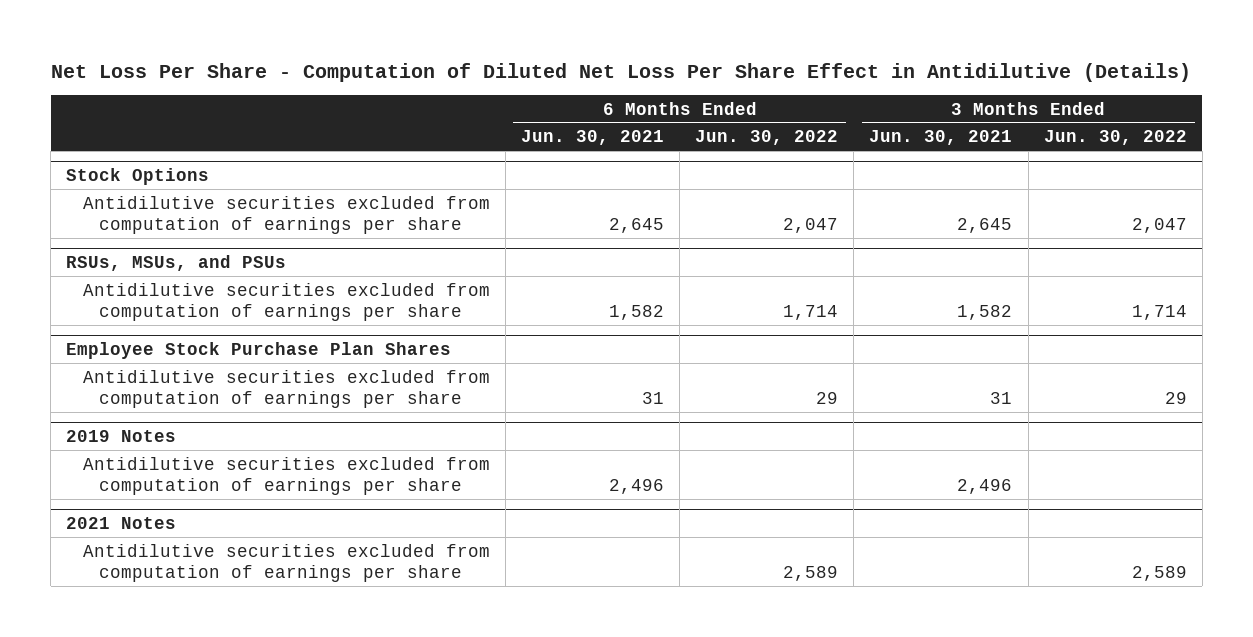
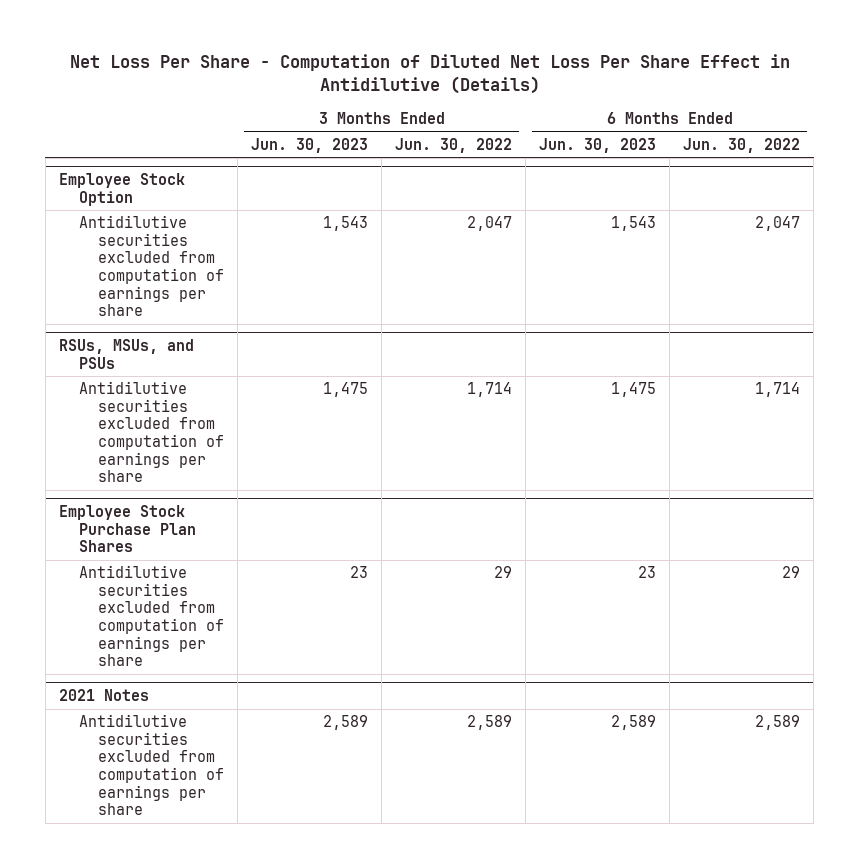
[520,130,664,146] Jun. 30, 2021 -> none
[869,130,1013,146] Jun. 30, 2021 -> none
none -> [251,137,369,153] Jun. 30, 2023
none -> [539,137,657,153] Jun. 30, 2023
[66,168,210,186] Stock Options -> [58,173,185,206] Employee Stock Option
[66,430,177,443] 2019 Notes -> none
[82,456,490,495] Antidilutive securities excluded from computation of earnings per share -> none

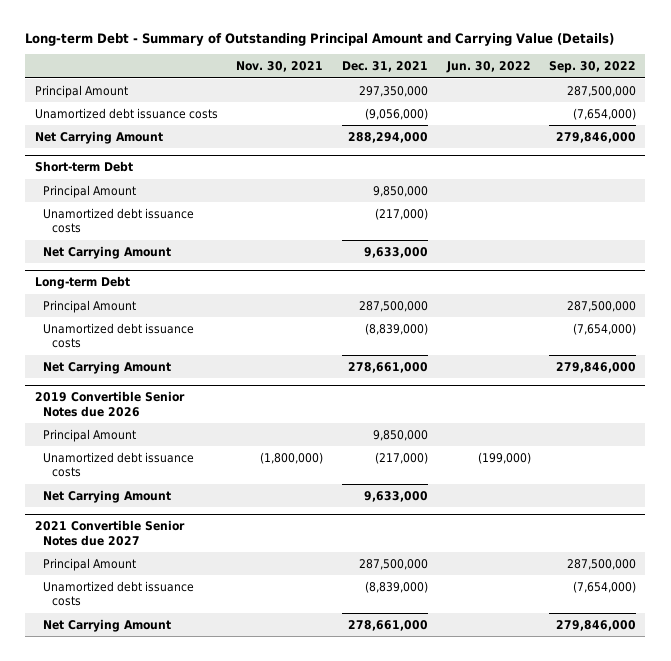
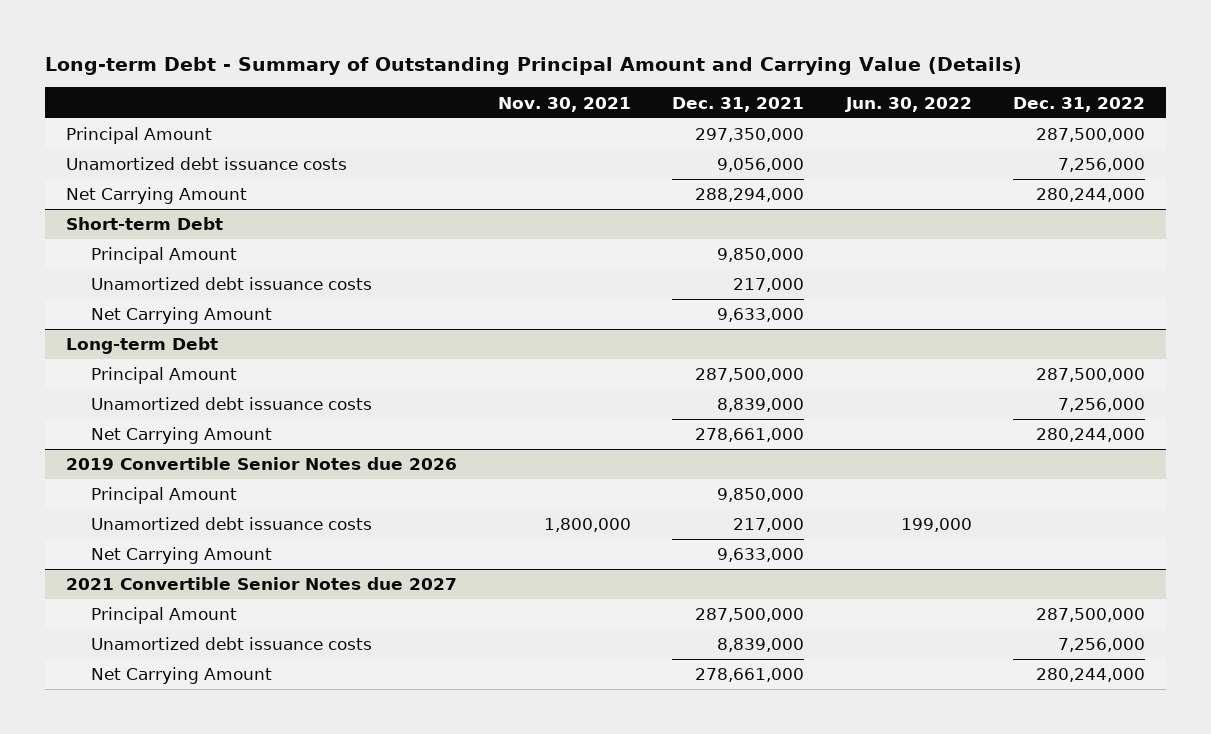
[549,61,637,74] Sep. 30, 2022 -> none
none -> [1013,96,1146,112] Dec. 31, 2022
[364,107,428,120] (9,056,000) -> [717,158,805,173] 9,056,000
[374,207,428,220] (217,000) -> [733,278,805,293] 217,000
[364,322,428,335] (8,839,000) -> [717,398,805,413] 8,839,000
[260,451,324,464] (1,800,000) -> [543,518,631,533] 1,800,000
[374,451,428,464] (217,000) -> [733,518,805,533] 217,000
[477,451,531,464] (199,000) -> [900,518,972,533] 199,000
[364,580,428,593] (8,839,000) -> [717,638,805,653] 8,839,000

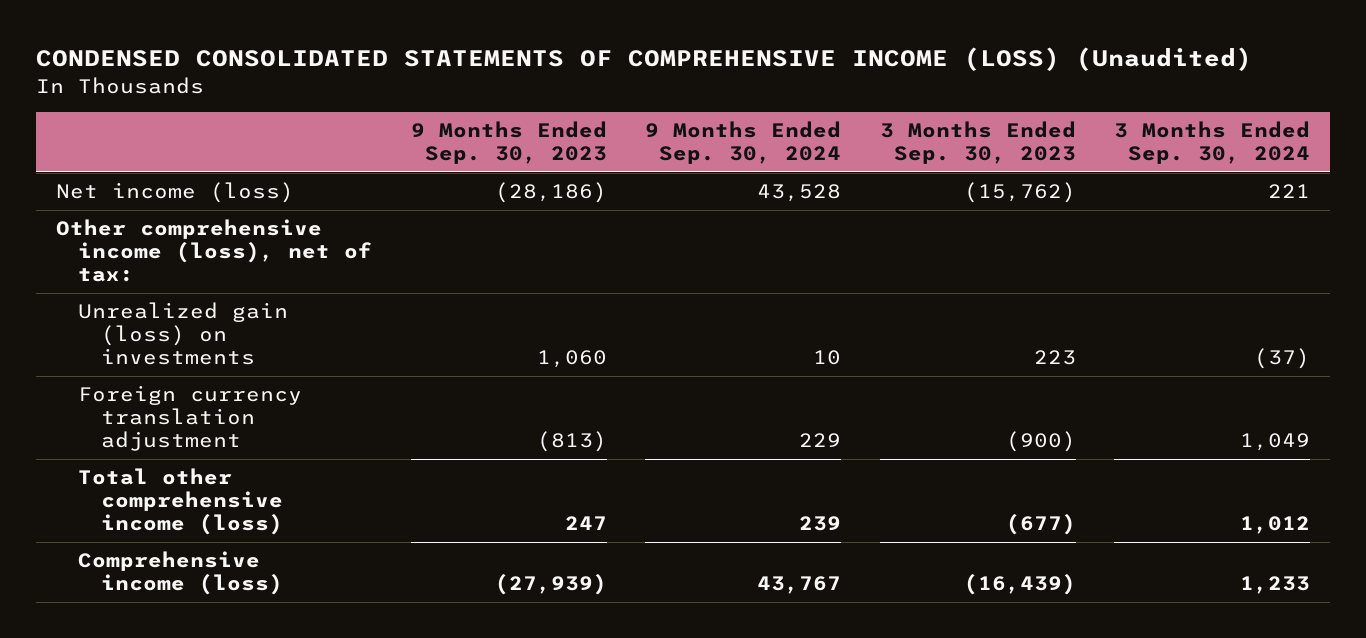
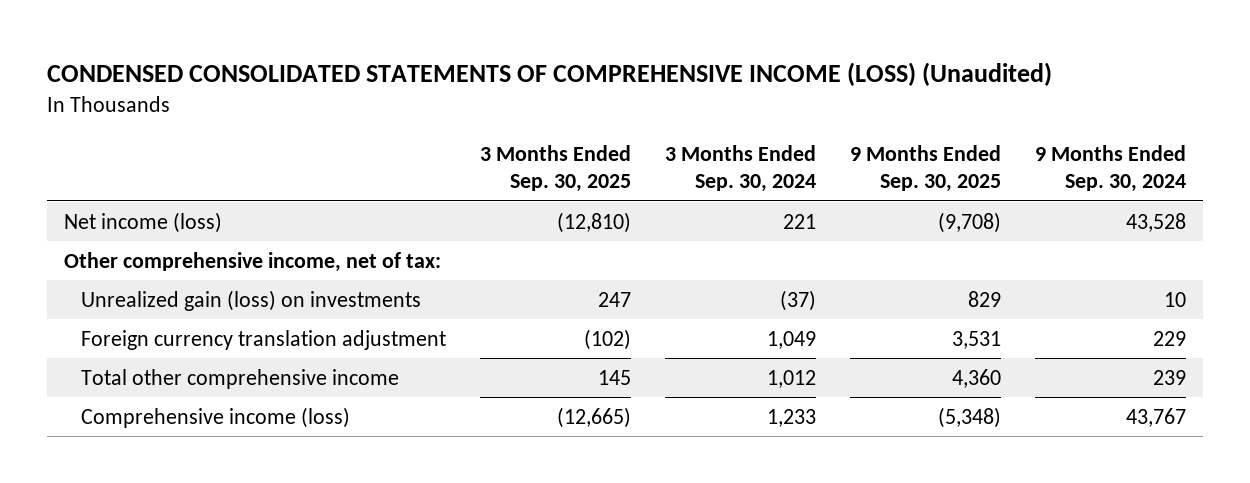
[410,121,607,165] 9 Months Ended Sep. 30, 2023 -> none
[879,121,1076,165] 3 Months Ended Sep. 30, 2023 -> none
none -> [479,144,631,193] 3 Months Ended Sep. 30, 2025
none -> [849,144,1001,193] 9 Months Ended Sep. 30, 2025
[55,219,373,283] Other comprehensive income (loss), net of tax: -> [64,251,442,272] Other comprehensive income, net of tax:
[78,468,283,536] Total other comprehensive income (loss) -> [80,368,399,389] Total other comprehensive income

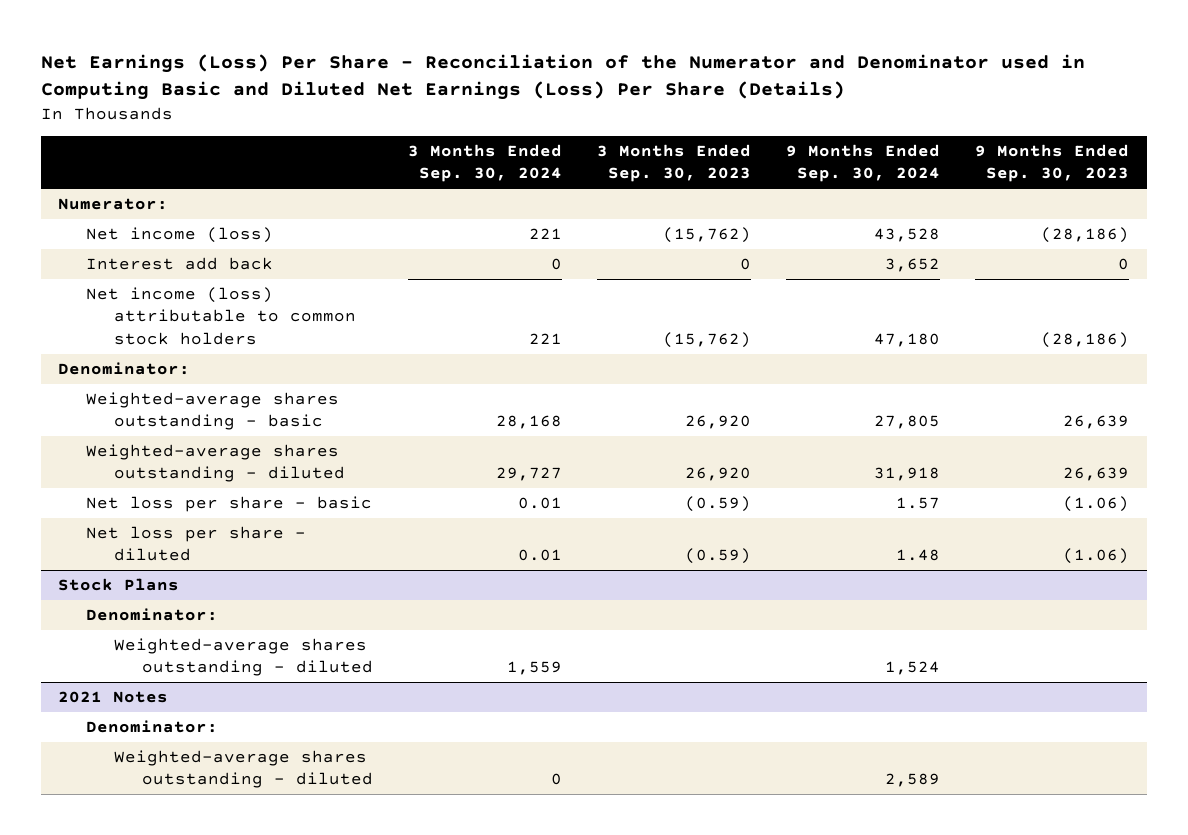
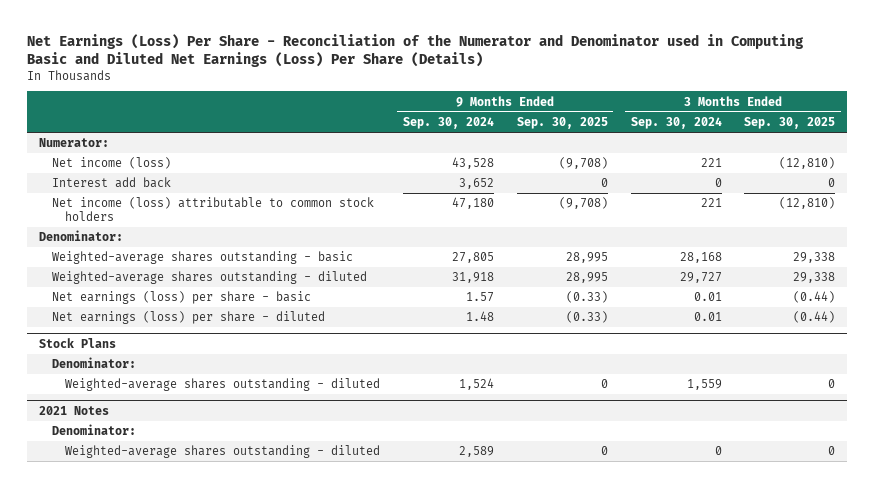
[597,144,752,183] 3 Months Ended Sep. 30, 2023 -> none
[975,144,1130,183] 9 Months Ended Sep. 30, 2023 -> none
none -> [516,116,608,129] Sep. 30, 2025
none -> [744,116,836,129] Sep. 30, 2025
[86,496,373,513] Net loss per share - basic -> [52,291,312,305] Net earnings (loss) per share - basic
[86,526,307,562] Net loss per share - diluted -> [52,311,326,325] Net earnings (loss) per share - diluted

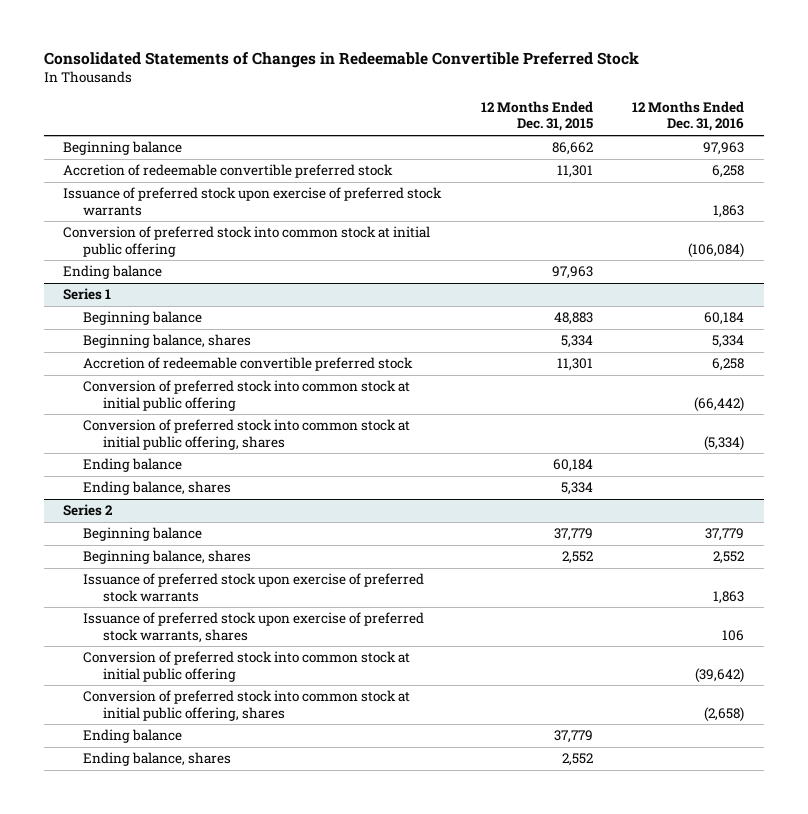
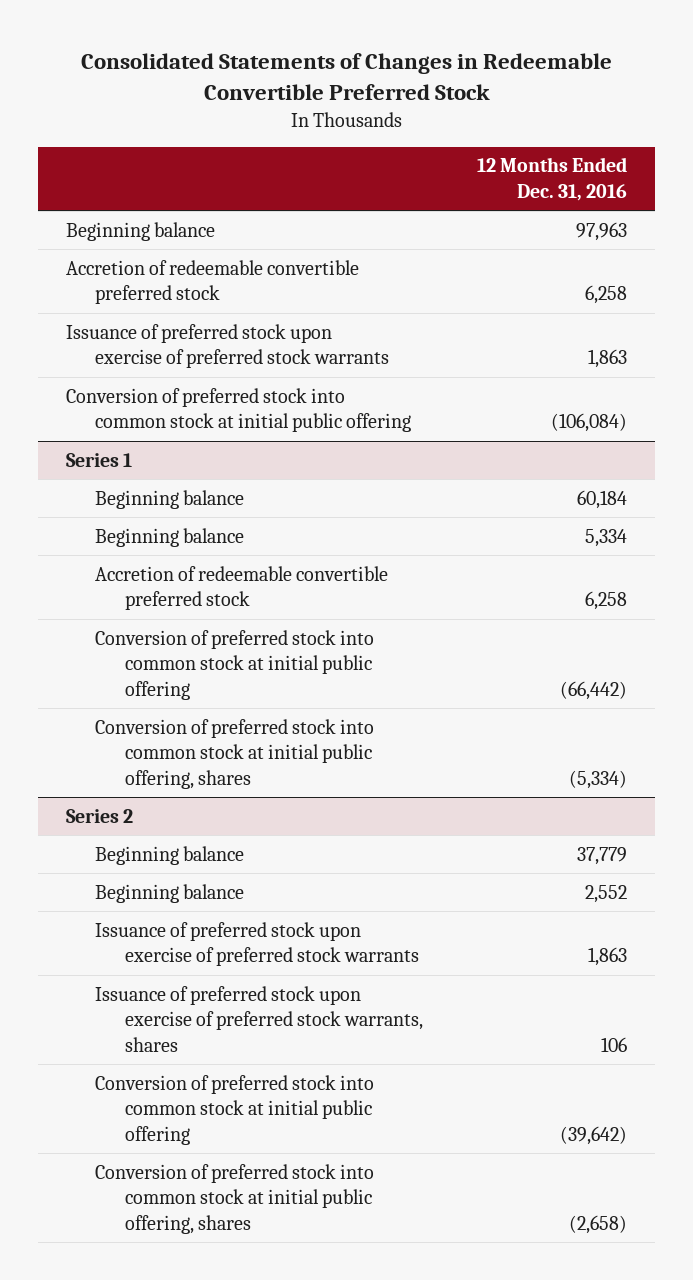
[480,100,593,132] 12 Months Ended Dec. 31, 2015 -> none
[63,265,163,280] Ending balance -> none
[83,334,252,349] Beginning balance, shares -> [95,527,245,547] Beginning balance
[83,458,183,473] Ending balance -> none
[83,481,232,496] Ending balance, shares -> none
[83,550,252,565] Beginning balance, shares -> [95,883,245,903] Beginning balance
[83,729,183,744] Ending balance -> none
[83,752,232,767] Ending balance, shares -> none

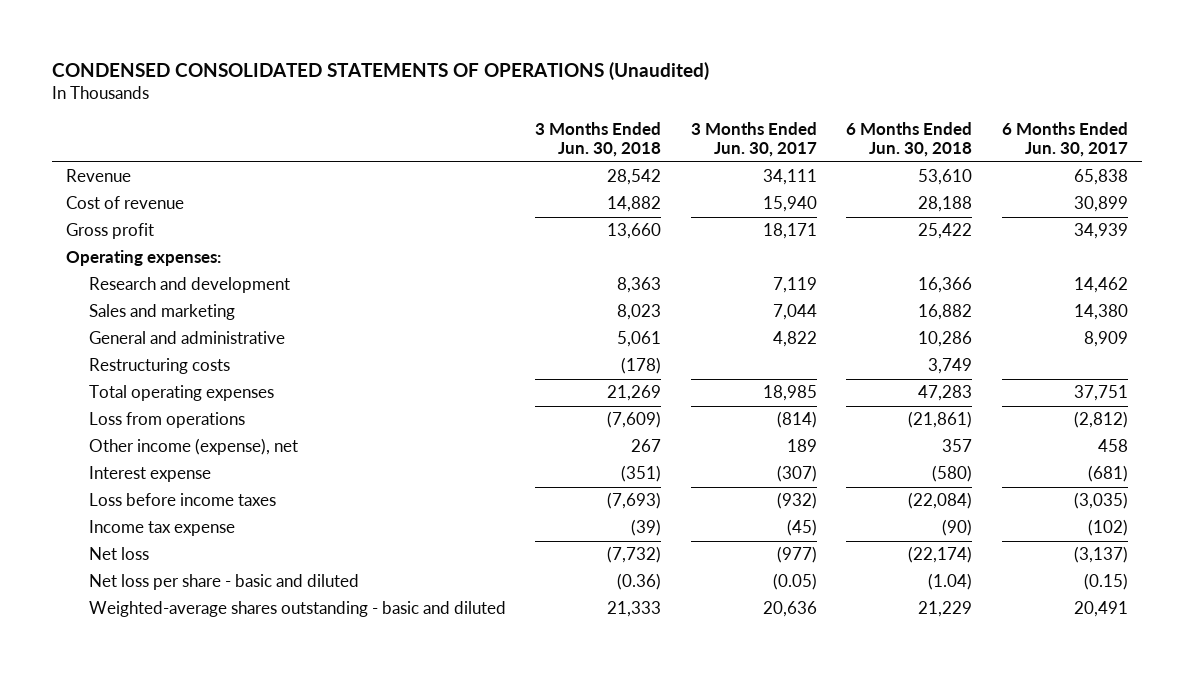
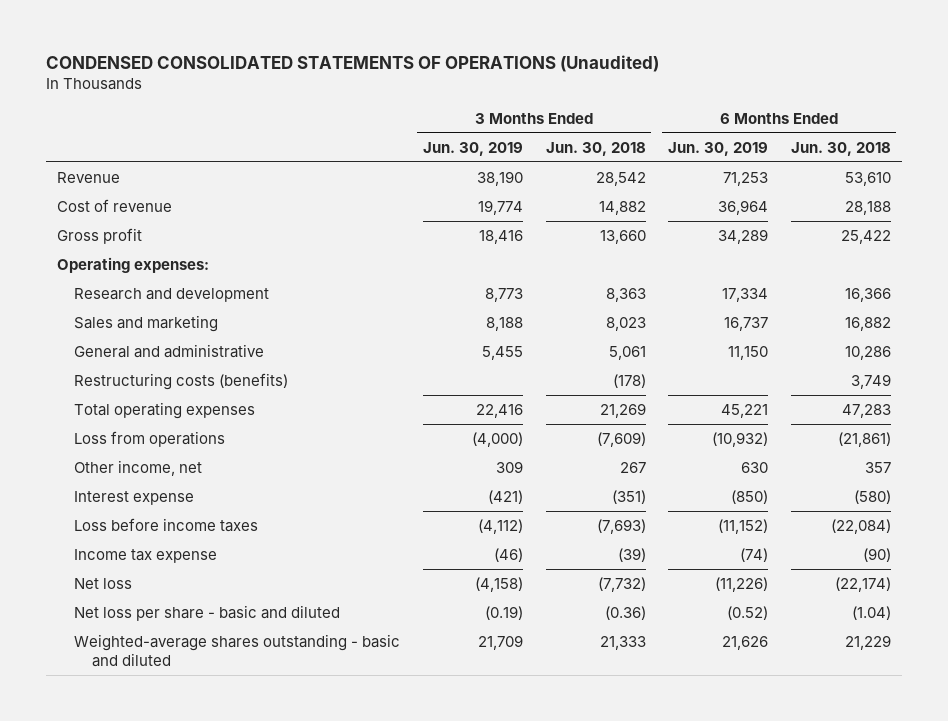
[690,121,817,158] 3 Months Ended Jun. 30, 2017 -> none
[1001,121,1128,158] 6 Months Ended Jun. 30, 2017 -> none
none -> [423,141,524,156] Jun. 30, 2019
none -> [668,141,769,156] Jun. 30, 2019
[88,358,230,375] Restructuring costs -> [74,372,289,390] Restructuring costs (benefits)
[88,438,298,456] Other income (expense), net -> [74,459,203,476] Other income, net

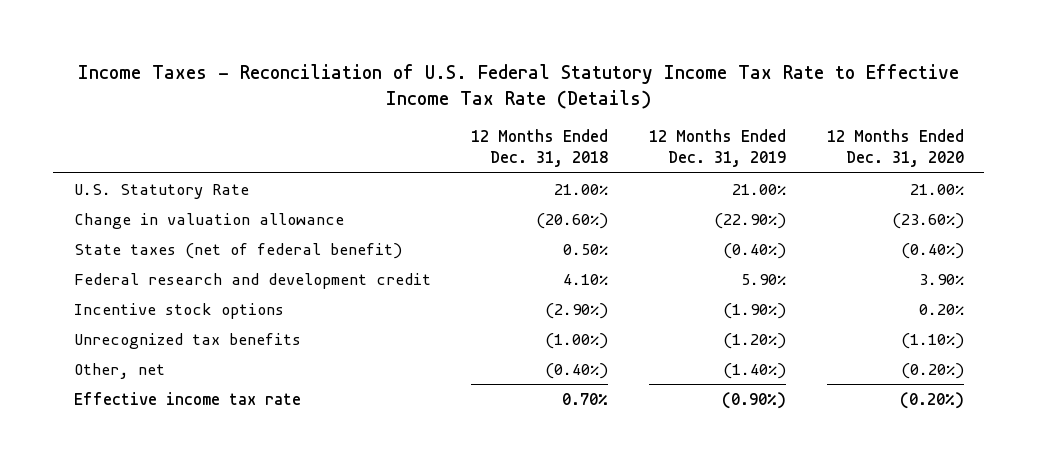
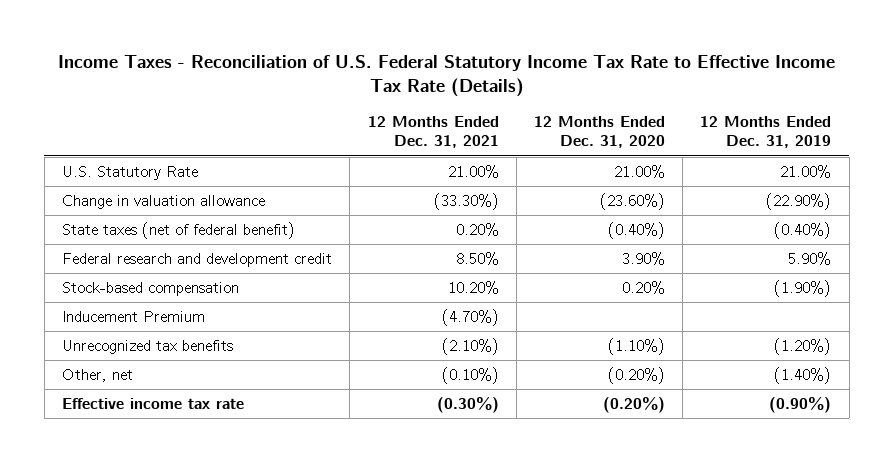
[471,129,609,168] 12 Months Ended Dec. 31, 2018 -> none
none -> [367,115,499,149] 12 Months Ended Dec. 31, 2021
[73,302,284,319] Incentive stock options -> [62,281,240,296] Stock-based compensation
none -> [62,310,206,322] Inducement Premium

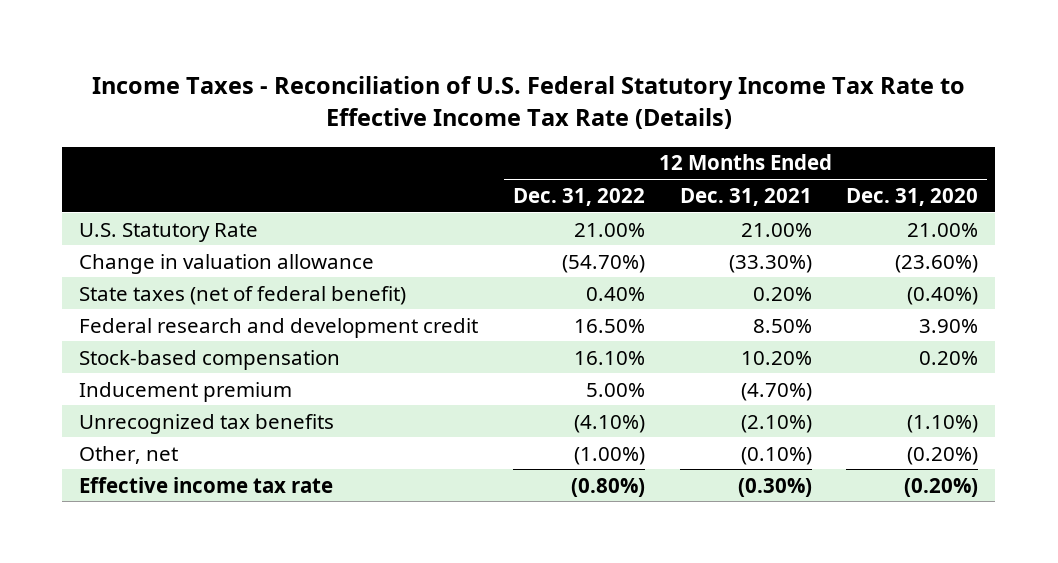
[700,115,832,149] 12 Months Ended Dec. 31, 2019 -> none
none -> [513,187,646,206] Dec. 31, 2022
[62,310,206,322] Inducement Premium -> [79,381,293,402] Inducement premium

